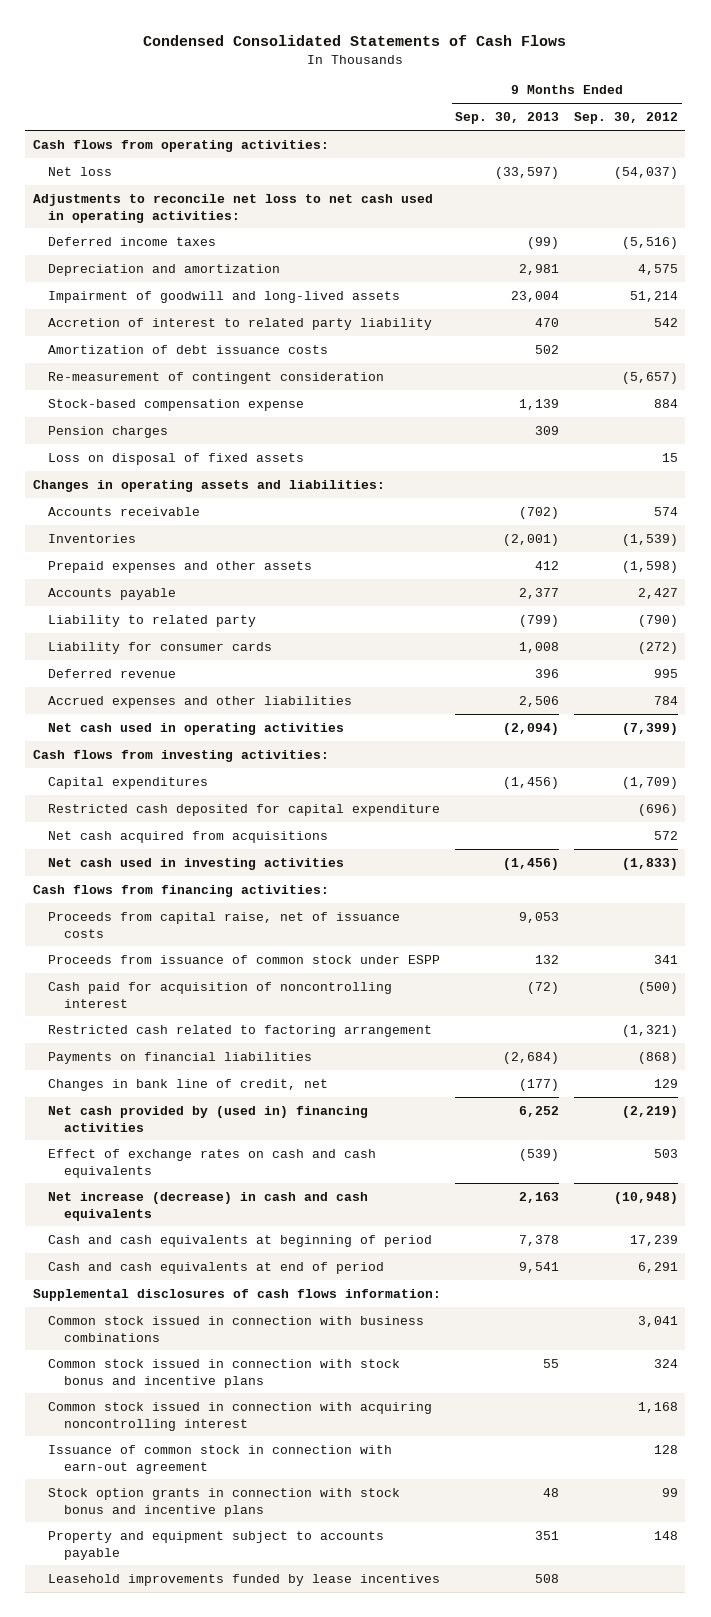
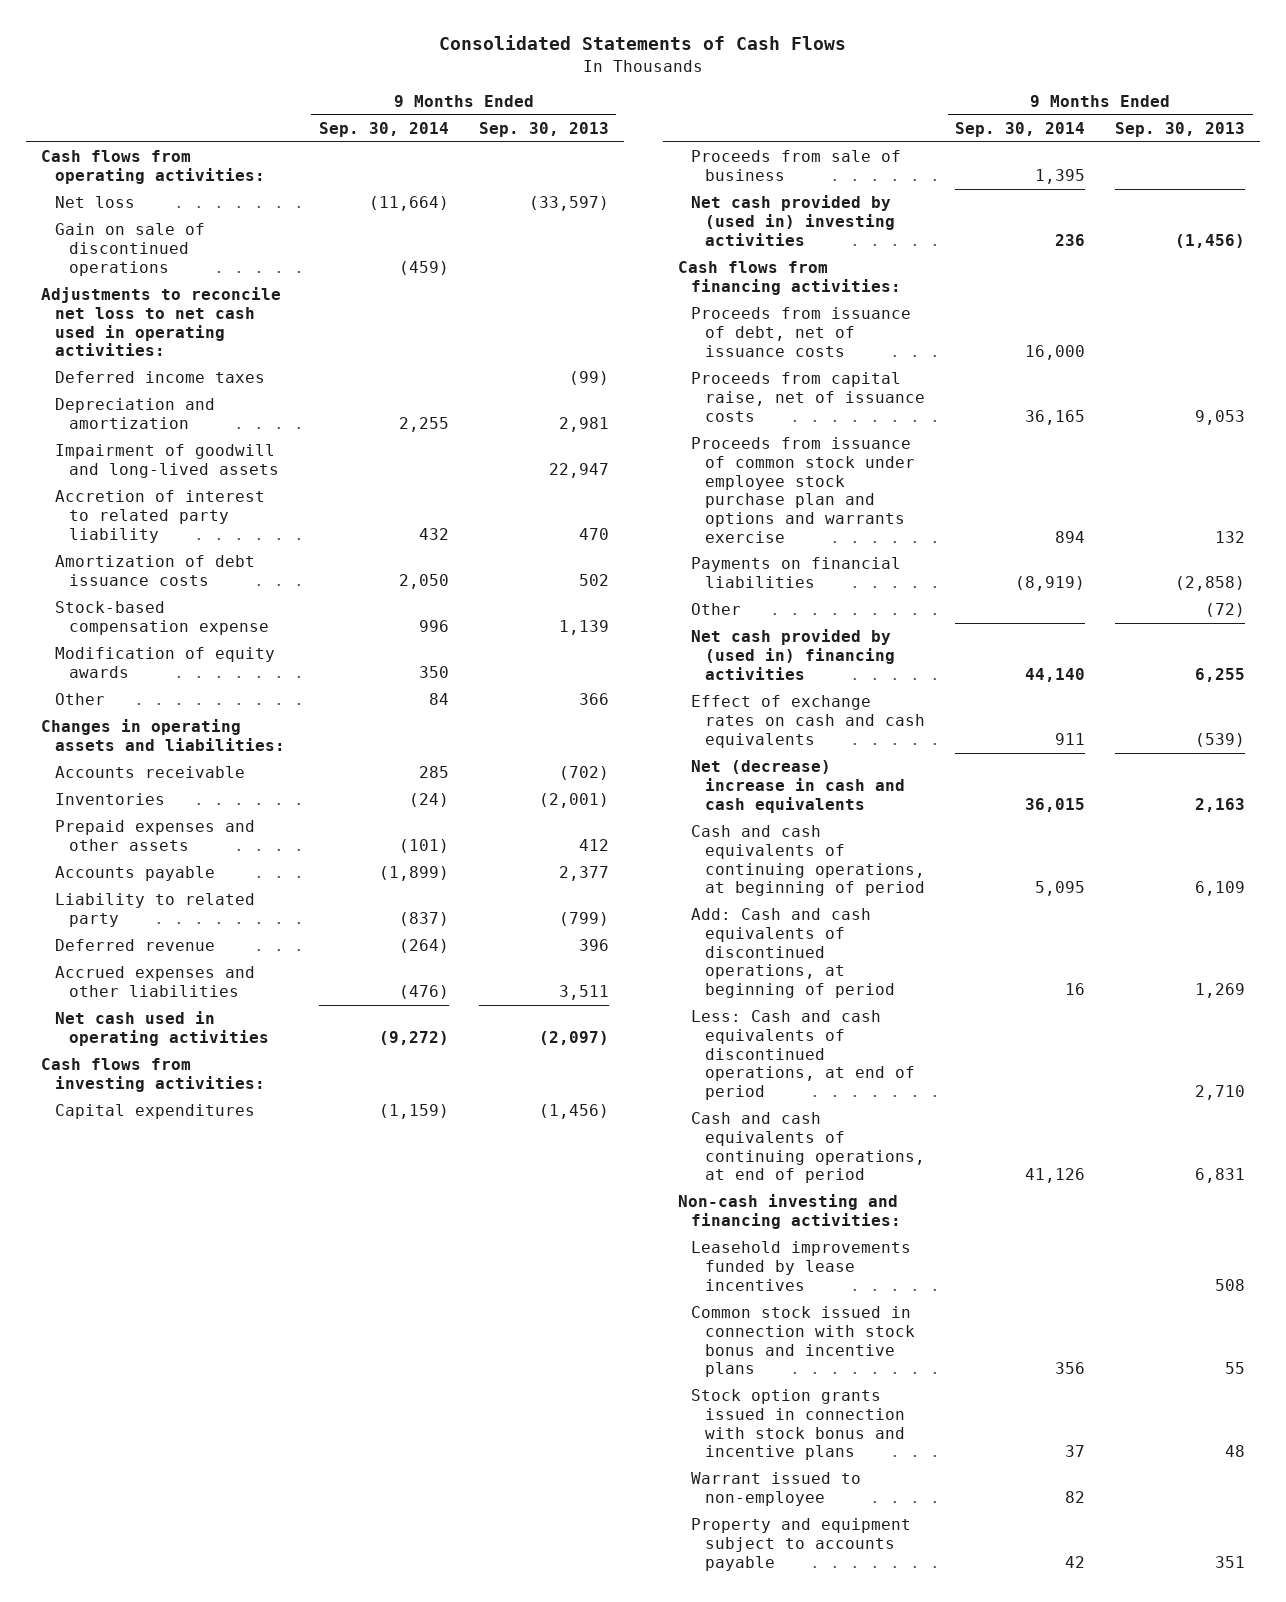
[143,34,567,46] Condensed Consolidated Statements of Cash Flows -> [439,35,847,51] Consolidated Statements of Cash Flows
[573,112,678,125] Sep. 30, 2012 -> none
none -> [318,121,449,137] Sep. 30, 2014
none -> [54,223,205,276] Gain on sale of discontinued operations
[511,290,560,302] 23,004 -> [548,462,609,478] 22,947
[48,371,385,384] Re-measurement of contingent consideration -> none
[48,425,169,438] Pension charges -> none
[48,452,305,465] Loss on disposal of fixed assets -> none
none -> [54,647,275,678] Modification of equity awards
none -> [54,693,105,706] Other
[48,641,273,654] Liability for consumer cards -> none
[519,695,560,707] 2,506 -> [558,984,609,1000] 3,511
[503,722,560,735] (2,094) -> [538,1030,609,1045] (2,097)
[48,803,441,816] Restricted cash deposited for capital expenditure -> none
[48,830,329,843] Net cash acquired from acquisitions -> none
none -> [691,150,902,181] Proceeds from sale of business
[48,857,345,870] Net cash used in investing activities -> [691,195,896,246] Net cash provided by (used in) investing activities
none -> [691,307,912,357] Proceeds from issuance of debt, net of issuance costs
[48,981,393,1008] Cash paid for acquisition of noncontrolling interest -> none
[48,1024,433,1037] Restricted cash related to factoring arrangement -> none
[48,1078,329,1091] Changes in bank line of credit, net -> none
[48,954,441,964] Proceeds from issuance of common stock under ESPP -> [691,437,916,543] Proceeds from issuance of common stock under employee stock purchase plan and options and warrants exercise
[503,1051,560,1064] (2,684) -> [1175,575,1246,591] (2,858)
none -> [691,603,742,616] Other
[519,1105,560,1117] 6,252 -> [1195,667,1246,682] 6,255
[32,1288,441,1301] Supplemental disclosures of cash flows information: -> none
[48,1315,425,1342] Common stock issued in connection with business combinations -> none
[48,1191,369,1221] Net increase (decrease) in cash and cash equivalents -> [691,760,906,813] Net (decrease) increase in cash and cash equivalents
[48,1234,433,1247] Cash and cash equivalents at beginning of period -> [691,825,926,897] Cash and cash equivalents of continuing operations, at beginning of period
[519,1234,560,1246] 7,378 -> [1195,881,1246,897] 6,109
none -> [691,908,896,998] Add: Cash and cash equivalents of discontinued operations, at beginning of period
none -> [691,1010,916,1100] Less: Cash and cash equivalents of discontinued operations, at end of period
[48,1261,385,1274] Cash and cash equivalents at end of period -> [691,1112,926,1184] Cash and cash equivalents of continuing operations, at end of period
[519,1261,560,1273] 9,541 -> [1195,1168,1246,1184] 6,831
none -> [677,1194,902,1229] Non-cash investing and financing activities:
[48,1573,441,1586] Leasehold improvements funded by lease incentives -> [691,1241,912,1291] Leasehold improvements funded by lease incentives
[48,1401,433,1431] Common stock issued in connection with acquiring noncontrolling interest -> none
[48,1444,393,1474] Issuance of common stock in connection with earn-out agreement -> none
[48,1487,401,1517] Stock option grants in connection with stock bonus and incentive plans -> [691,1389,906,1461] Stock option grants issued in connection with stock bonus and incentive plans
none -> [691,1472,862,1506] Warrant issued to non-employee

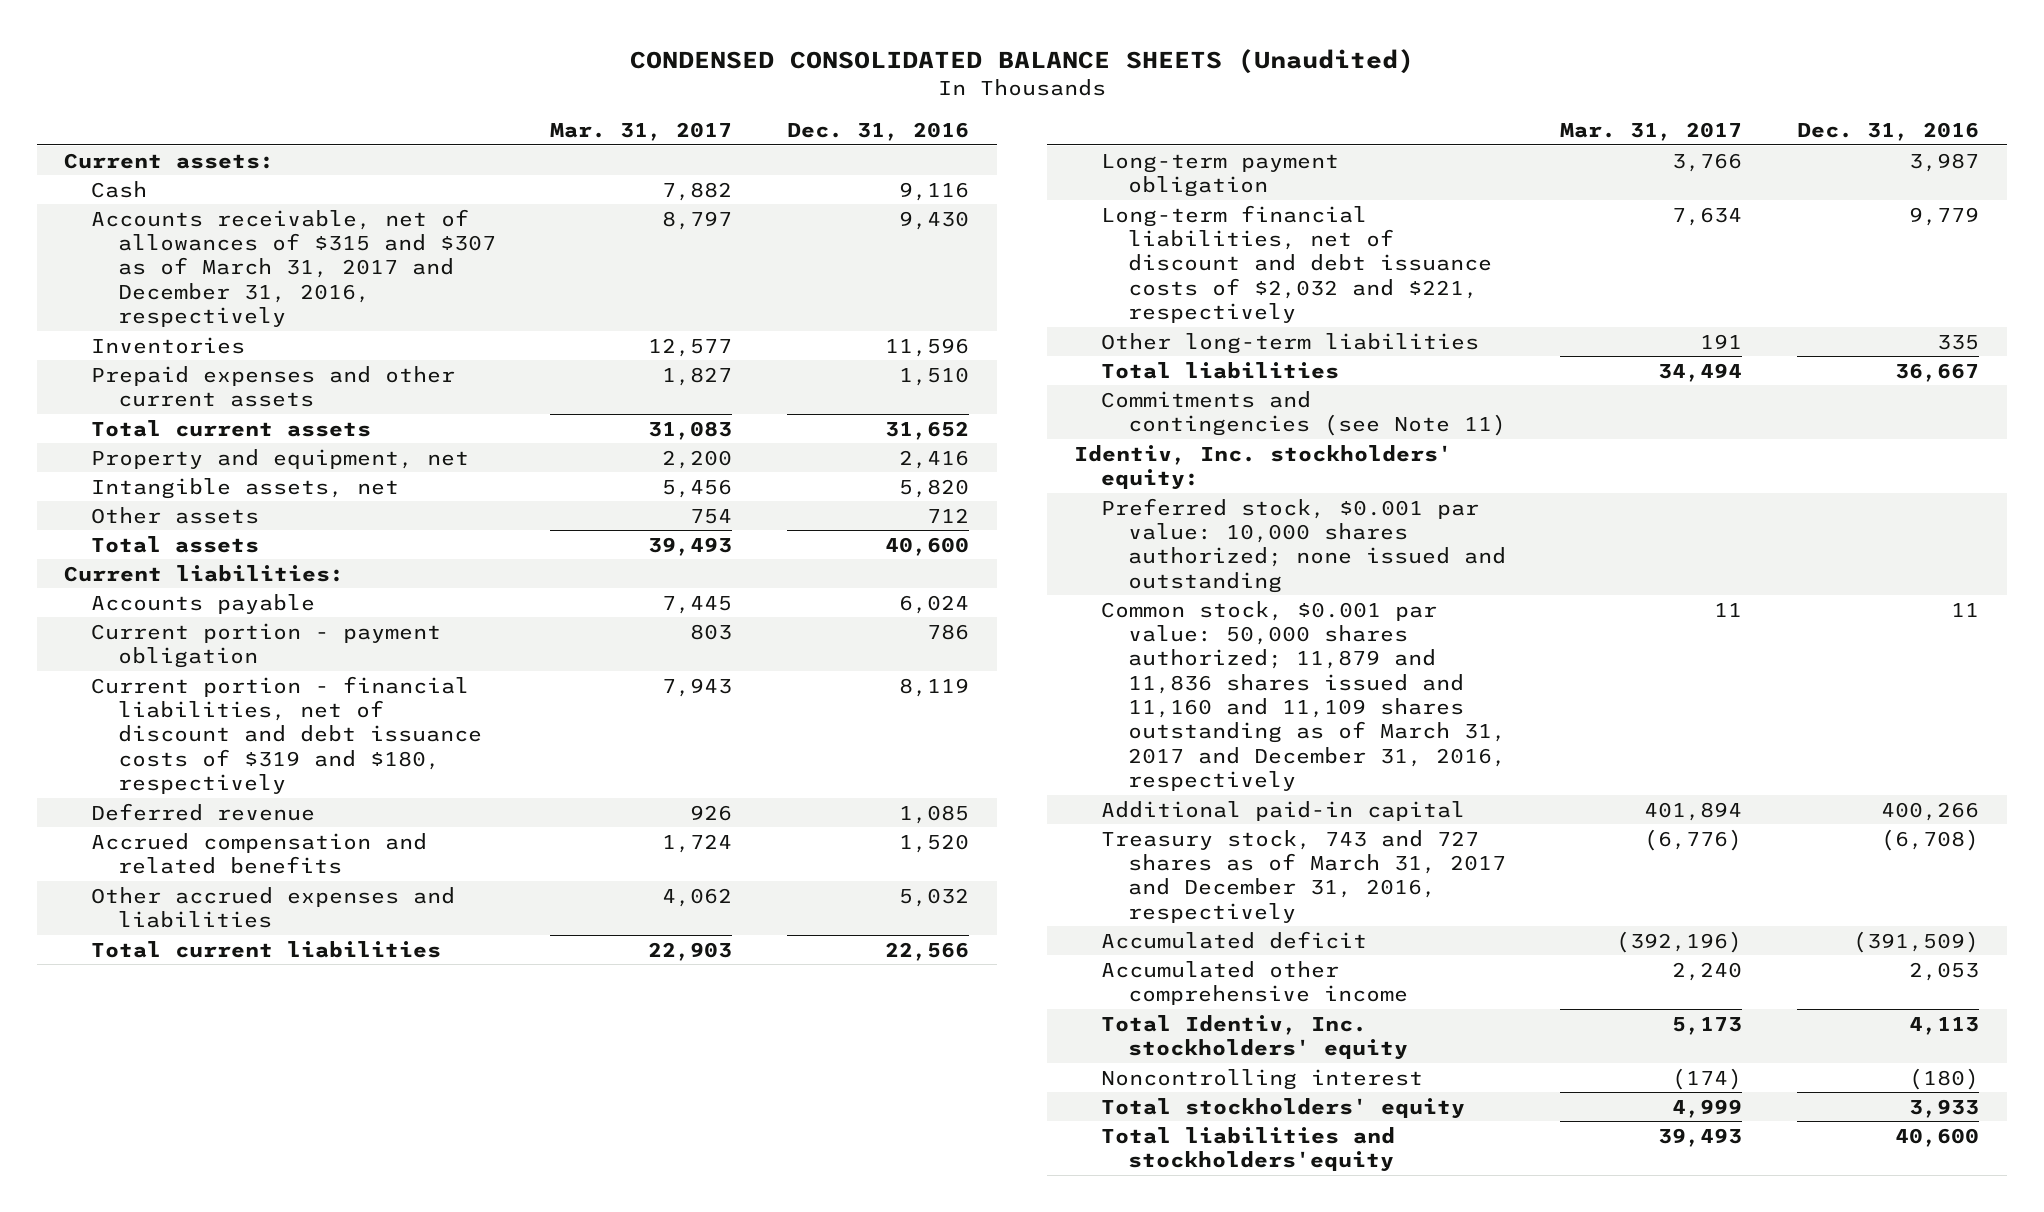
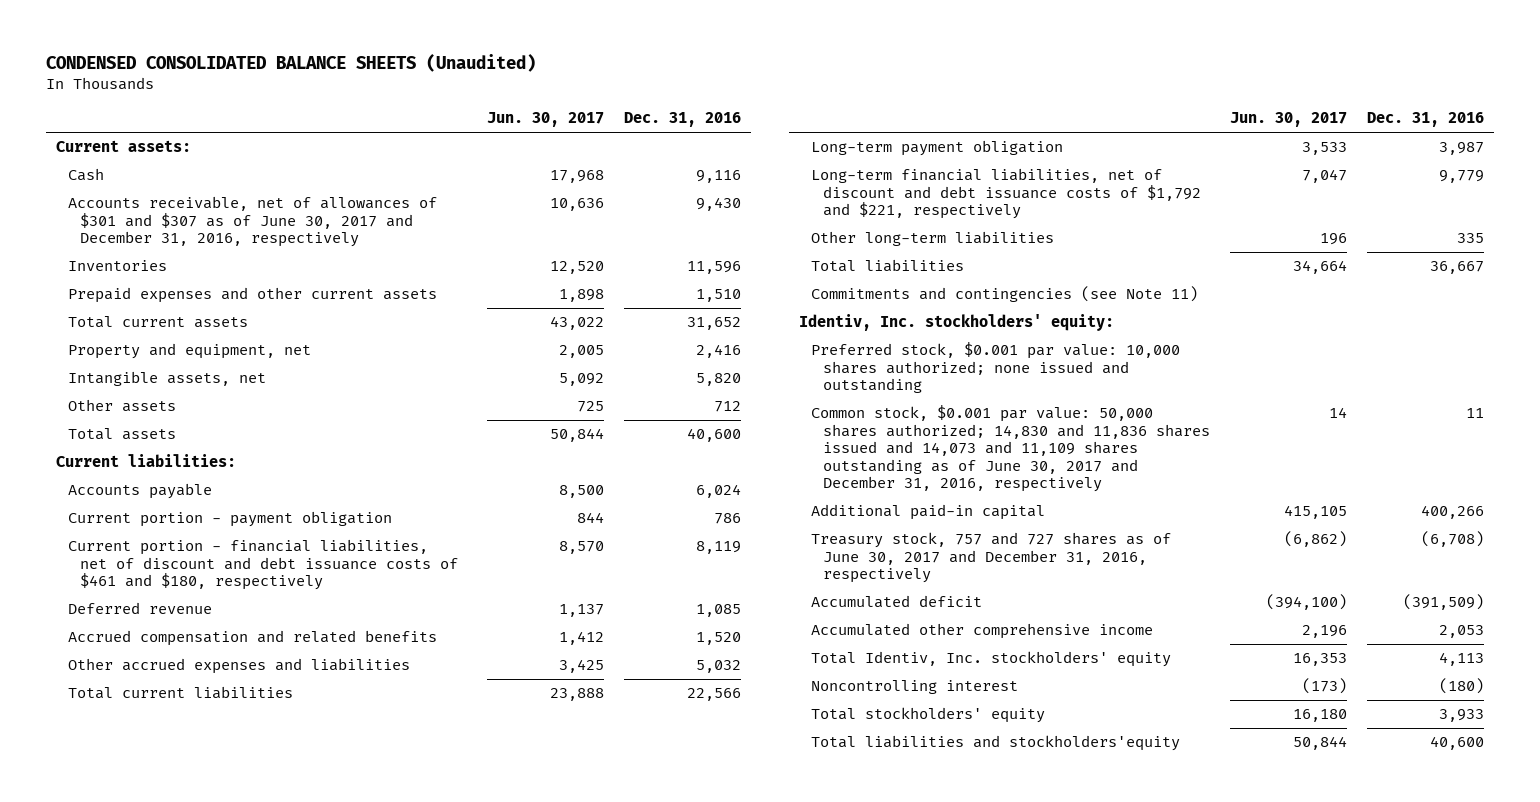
[550,121,733,141] Mar. 31, 2017 -> none
none -> [487,112,605,128] Jun. 30, 2017
[90,208,496,327] Accounts receivable, net of allowances of $315 and $307 as of March 31, 2017 and December 31, 2016, respectively -> [67,196,437,248] Accounts receivable, net of allowances of $301 and $307 as of June 30, 2017 and December 31, 2016, respectively
[90,675,482,794] Current portion - financial liabilities, net of discount and debt issuance costs of $319 and $180, respectively -> [67,539,459,591] Current portion - financial liabilities, net of discount and debt issuance costs of $461 and $180, respectively
[1100,204,1492,323] Long-term financial liabilities, net of discount and debt issuance costs of $2,032 and $221, respectively -> [810,168,1201,220] Long-term financial liabilities, net of discount and debt issuance costs of $1,792 and $221, respectively
[1100,600,1506,791] Common stock, $0.001 par value: 50,000 shares authorized; 11,879 and 11,836 shares issued and 11,160 and 11,109 shares outstanding as of March 31, 2017 and December 31, 2016, respectively -> [810,405,1210,493] Common stock, $0.001 par value: 50,000 shares authorized; 14,830 and 11,836 shares issued and 14,073 and 11,109 shares outstanding as of June 30, 2017 and December 31, 2016, respectively
[1100,829,1506,923] Treasury stock, 743 and 727 shares as of March 31, 2017 and December 31, 2016, respectively -> [810,532,1171,584] Treasury stock, 757 and 727 shares as of June 30, 2017 and December 31, 2016, respectively

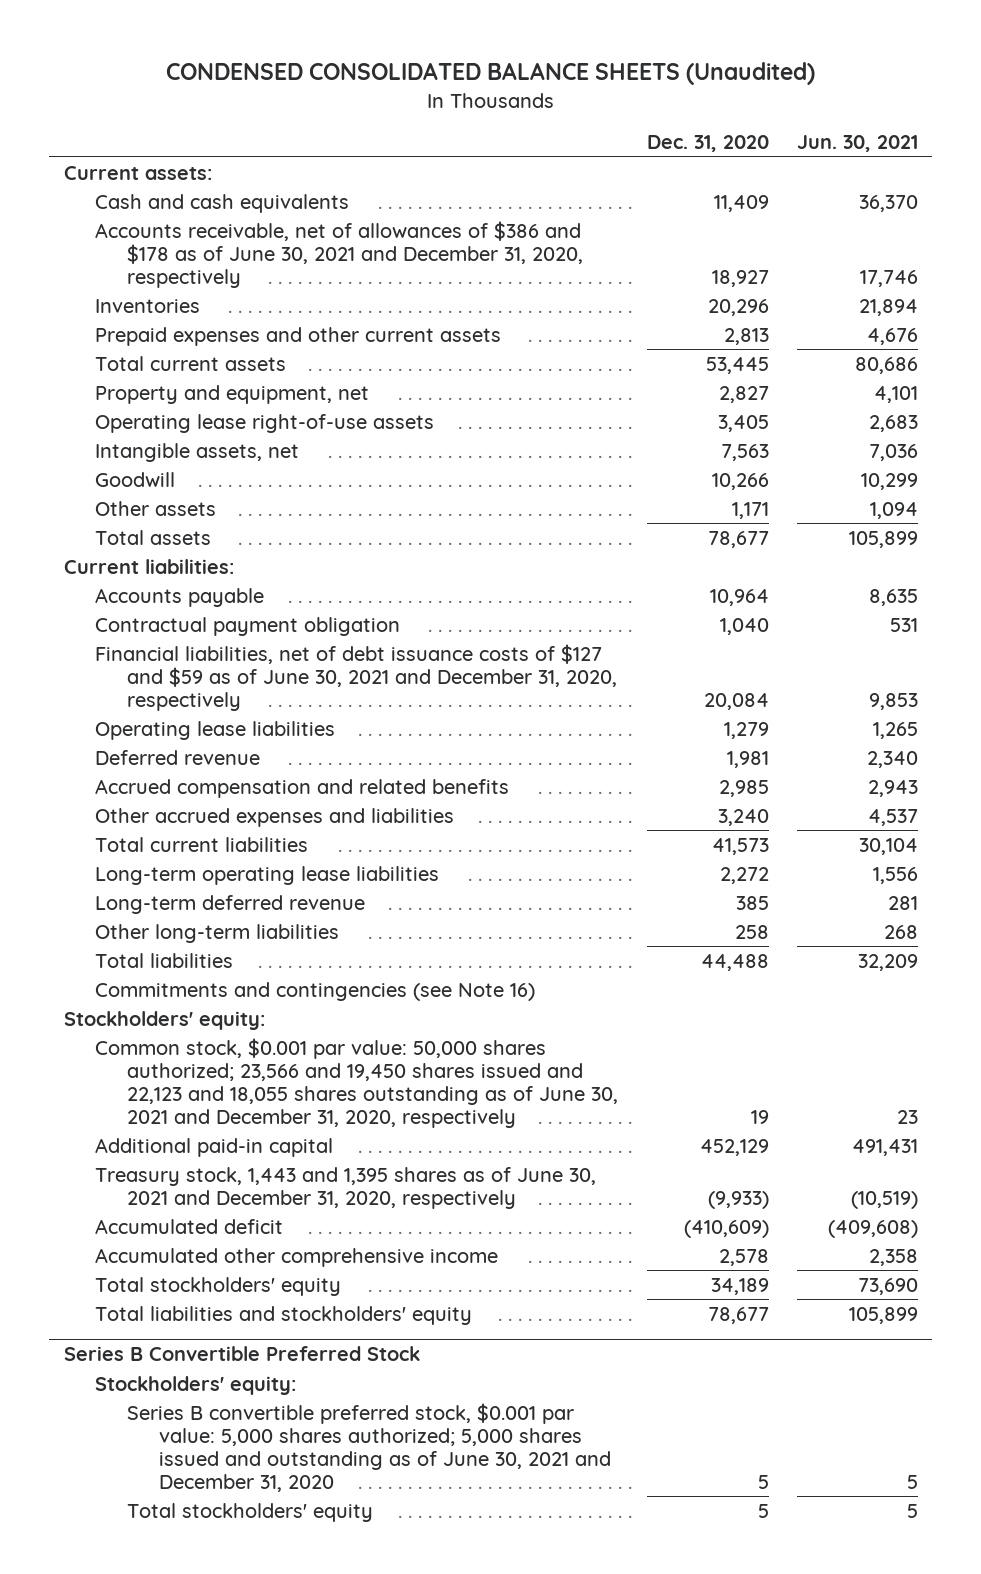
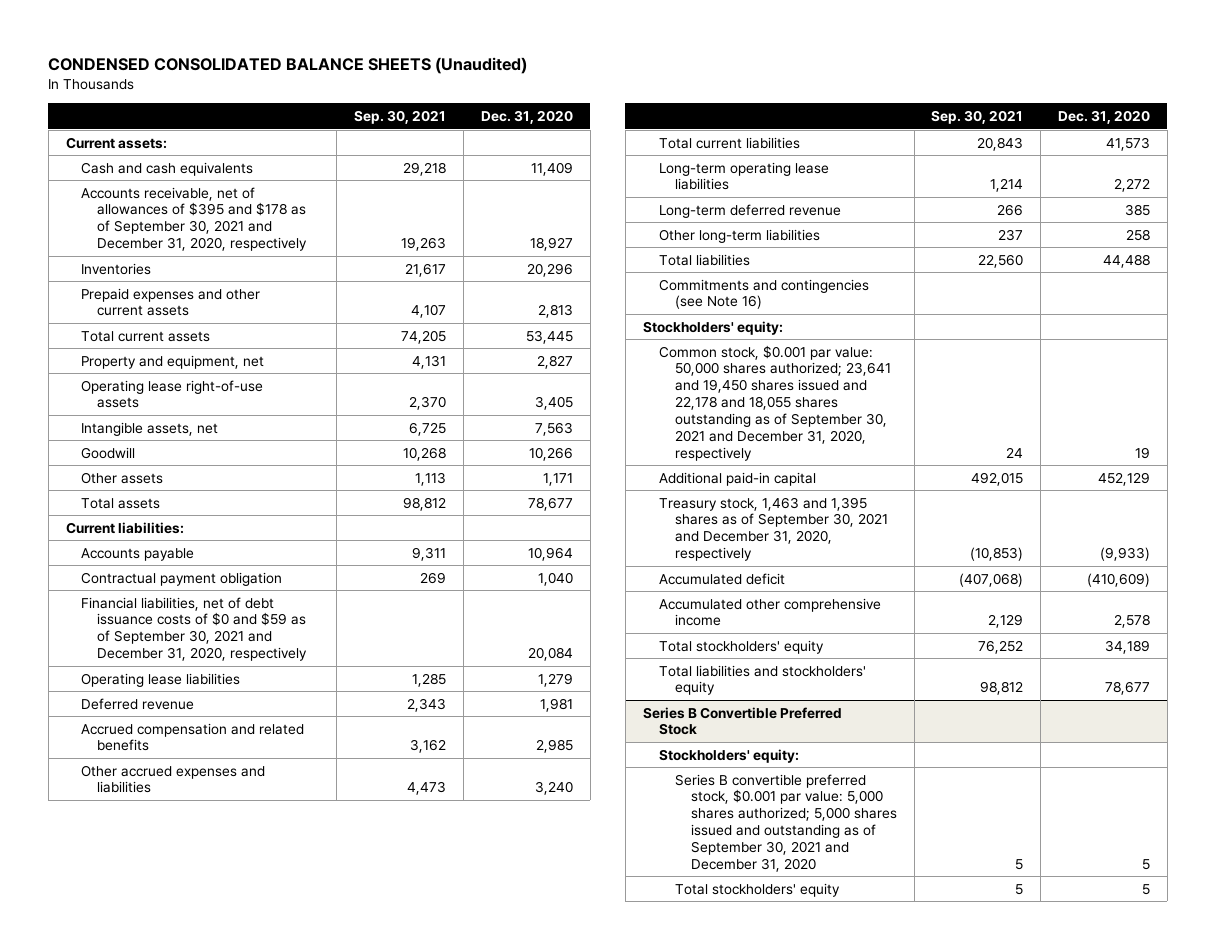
[796,135,918,153] Jun. 30, 2021 -> none
none -> [354,109,447,124] Sep. 30, 2021
[95,220,584,288] Accounts receivable, net of allowances of $386 and $178 as of June 30, 2021 and December 31, 2020, respectively -> [81,186,308,252] Accounts receivable, net of allowances of $395 and $178 as of September 30, 2021 and December 31, 2020, respectively
[95,643,618,711] Financial liabilities, net of debt issuance costs of $127 and $59 as of June 30, 2021 and December 31, 2020, respectively -> [81,596,308,662] Financial liabilities, net of debt issuance costs of $0 and $59 as of September 30, 2021 and December 31, 2020, respectively
[95,1037,619,1128] Common stock, $0.001 par value: 50,000 shares authorized; 23,566 and 19,450 shares issued and 22,123 and 18,055 shares outstanding as of June 30, 2021 and December 31, 2020, respectively -> [658,344,891,461] Common stock, $0.001 par value: 50,000 shares authorized; 23,641 and 19,450 shares issued and 22,178 and 18,055 shares outstanding as of September 30, 2021 and December 31, 2020, respectively
[95,1166,597,1209] Treasury stock, 1,443 and 1,395 shares as of June 30, 2021 and December 31, 2020, respectively -> [658,496,888,562] Treasury stock, 1,463 and 1,395 shares as of September 30, 2021 and December 31, 2020, respectively
[127,1402,612,1492] Series B convertible preferred stock, $0.001 par value: 5,000 shares authorized; 5,000 shares issued and outstanding as of June 30, 2021 and December 31, 2020 -> [674,773,897,872] Series B convertible preferred stock, $0.001 par value: 5,000 shares authorized; 5,000 shares issued and outstanding as of September 30, 2021 and December 31, 2020

